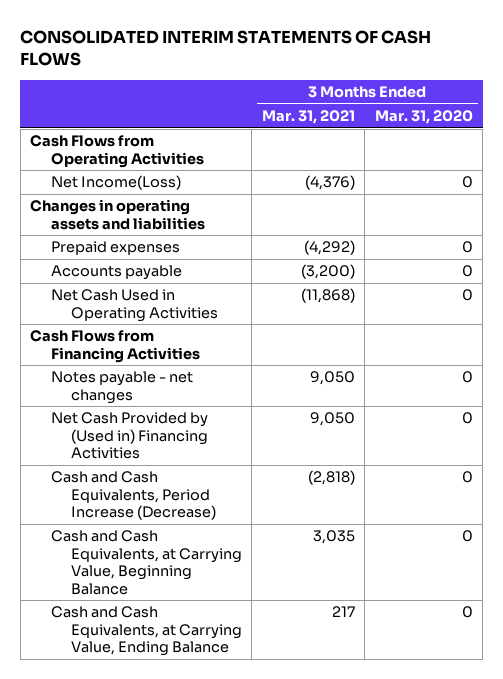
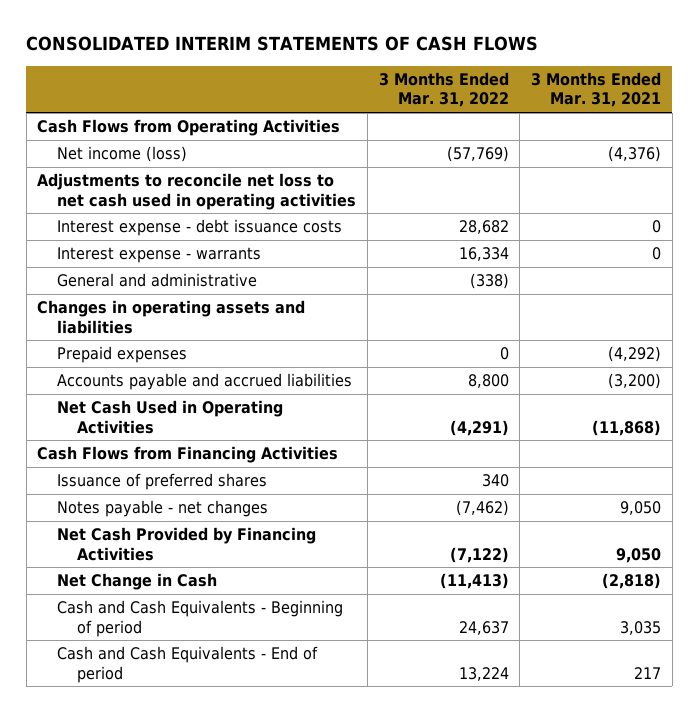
[374,110,473,125] Mar. 31, 2020 -> none
none -> [378,72,509,108] 3 Months Ended Mar. 31, 2022
[50,175,181,191] Net Income(Loss) -> [57,146,188,163] Net income (loss)
none -> [37,173,357,210] Adjustments to reconcile net loss to net cash used in operating activities
none -> [57,219,343,237] Interest expense - debt issuance costs
none -> [57,247,262,264] Interest expense - warrants
none -> [57,273,258,288] General and administrative
[50,265,182,281] Accounts payable -> [57,373,353,391] Accounts payable and accrued liabilities
none -> [57,473,268,491] Issuance of preferred shares
[50,412,208,460] Net Cash Provided by (Used in) Financing Activities -> [57,527,317,561] Net Cash Provided by Financing Activities
[50,471,216,521] Cash and Cash Equivalents, Period Increase (Decrease) -> [57,573,218,591] Net Change in Cash
[50,530,242,595] Cash and Cash Equivalents, at Carrying Value, Beginning Balance -> [57,600,344,637] Cash and Cash Equivalents - Beginning of period
[50,606,242,657] Cash and Cash Equivalents, at Carrying Value, Ending Balance -> [57,646,319,683] Cash and Cash Equivalents - End of period

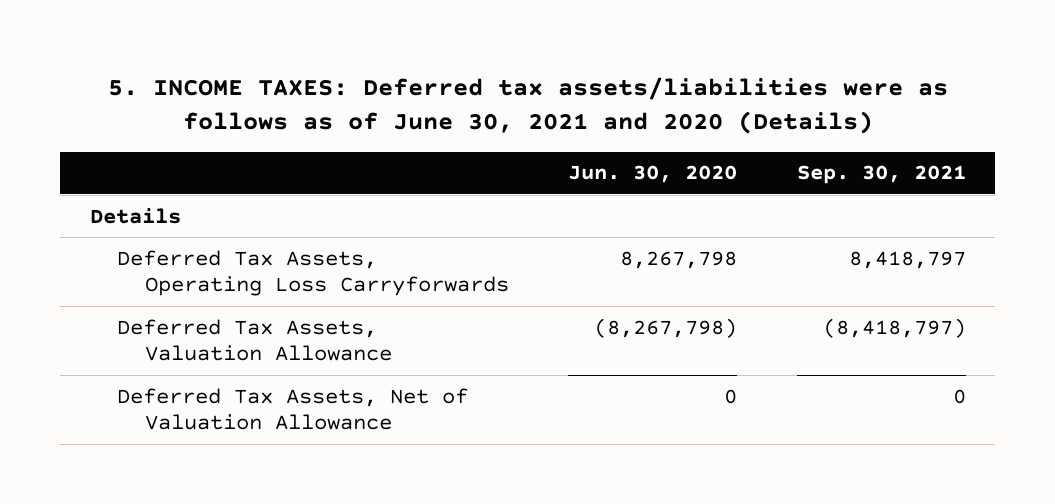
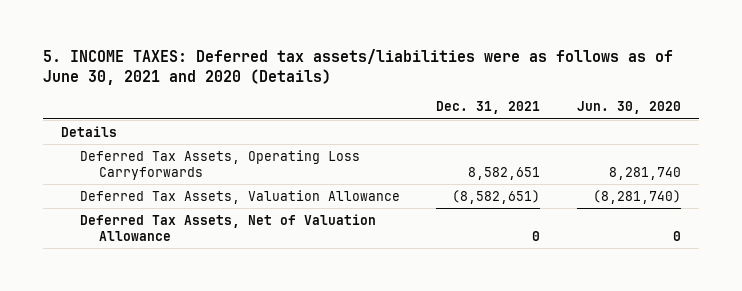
[796,165,966,185] Sep. 30, 2021 -> none
none -> [436,101,541,115] Dec. 31, 2021
[620,250,738,269] 8,267,798 -> [608,166,681,180] 8,281,740
[594,317,738,338] (8,267,798) -> [592,189,681,204] (8,281,740)

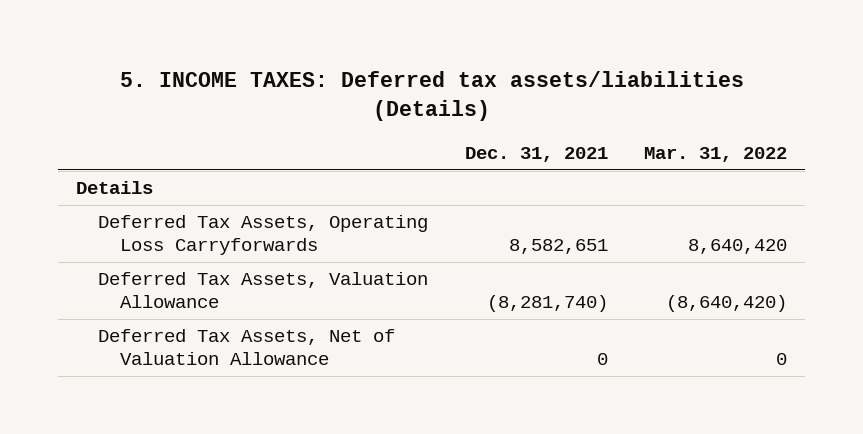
[42,49,673,85] 5. INCOME TAXES: Deferred tax assets/liabilities were as follows as of June 30, 2021 and 2020 (Details) -> [119,71,744,122] 5. INCOME TAXES: Deferred tax assets/liabilities (Details)
[576,101,681,115] Jun. 30, 2020 -> none
none -> [644,146,788,162] Mar. 31, 2022
[452,189,541,204] (8,582,651) -> [486,295,608,313] (8,281,740)

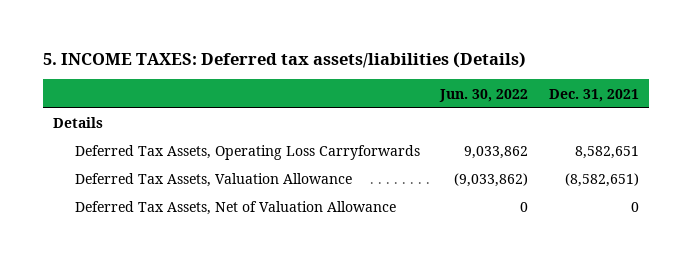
[644,146,788,162] Mar. 31, 2022 -> none
none -> [439,88,529,102] Jun. 30, 2022
[486,295,608,313] (8,281,740) -> [564,173,639,188] (8,582,651)

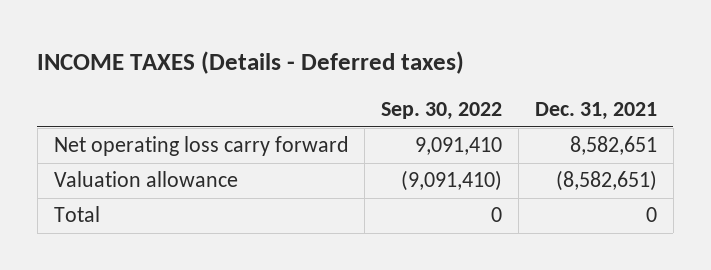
[43,52,527,69] 5. INCOME TAXES: Deferred tax assets/liabilities (Details) -> [37,51,465,75] INCOME TAXES (Details - Deferred taxes)
[439,88,529,102] Jun. 30, 2022 -> none
none -> [381,102,503,121] Sep. 30, 2022
[53,117,104,129] Details -> none
[74,145,420,161] Deferred Tax Assets, Operating Loss Carryforwards -> [53,136,349,157] Net operating loss carry forward
[74,173,352,188] Deferred Tax Assets, Valuation Allowance -> [53,171,238,188] Valuation allowance
[74,201,396,216] Deferred Tax Assets, Net of Valuation Allowance -> [53,206,100,223] Total

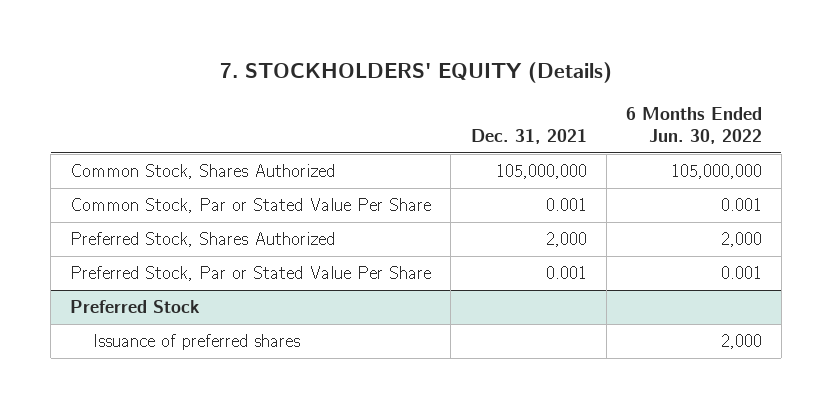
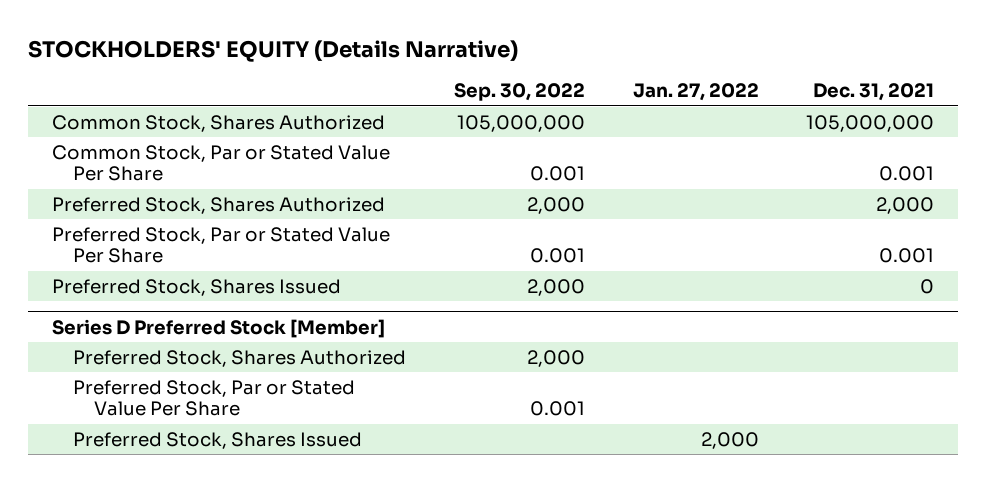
[220,62,613,84] 7. STOCKHOLDERS' EQUITY (Details) -> [28,39,519,62] STOCKHOLDERS' EQUITY (Details Narrative)
[625,106,762,144] 6 Months Ended Jun. 30, 2022 -> none
none -> [453,83,585,102] Sep. 30, 2022
none -> [632,83,759,102] Jan. 27, 2022
[70,300,201,314] Preferred Stock -> none
[92,334,300,351] Issuance of preferred shares -> none
none -> [51,278,341,296] Preferred Stock, Shares Issued
none -> [51,318,385,338] Series D Preferred Stock [Member]
none -> [73,349,407,367] Preferred Stock, Shares Authorized
none -> [73,379,356,417] Preferred Stock, Par or Stated Value Per Share
none -> [73,431,363,449] Preferred Stock, Shares Issued

